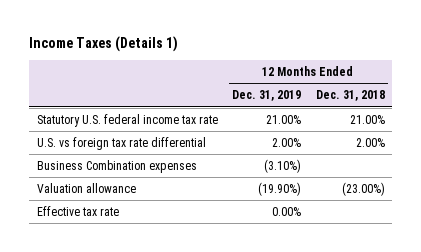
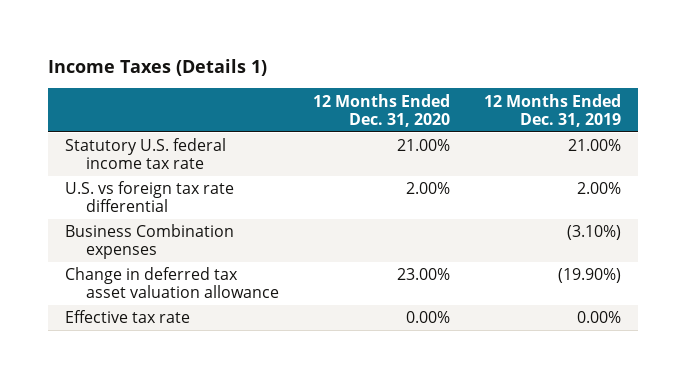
[315,90,385,102] Dec. 31, 2018 -> none
none -> [313,93,451,127] 12 Months Ended Dec. 31, 2020
[36,182,136,193] Valuation allowance -> [65,267,280,299] Change in deferred tax asset valuation allowance

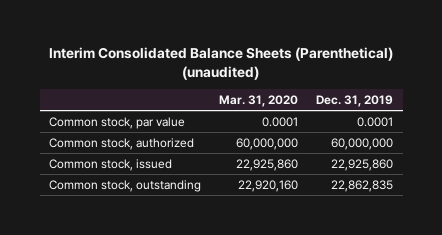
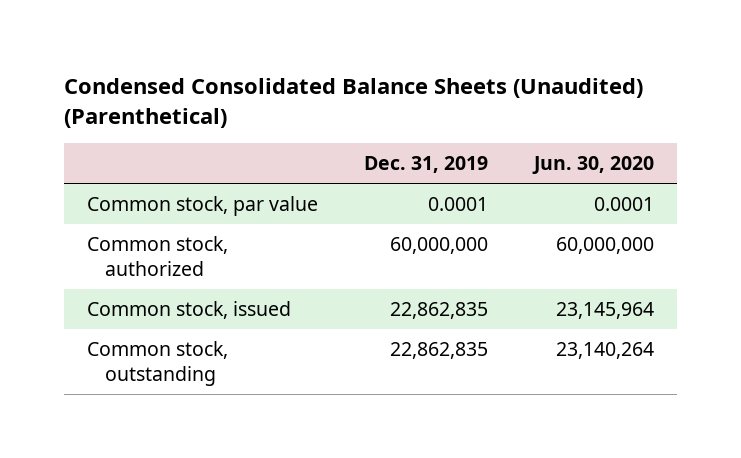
[49,47,394,81] Interim Consolidated Balance Sheets (Parenthetical) (unaudited) -> [63,77,643,128] Condensed Consolidated Balance Sheets (Unaudited) (Parenthetical)
[219,94,299,107] Mar. 31, 2020 -> none
none -> [531,156,654,175] Jun. 30, 2020
[331,158,394,171] 22,925,860 -> [389,302,488,320] 22,862,835

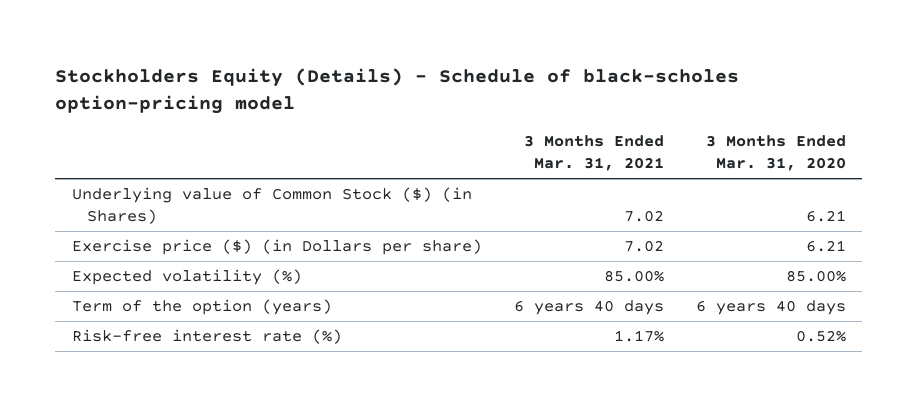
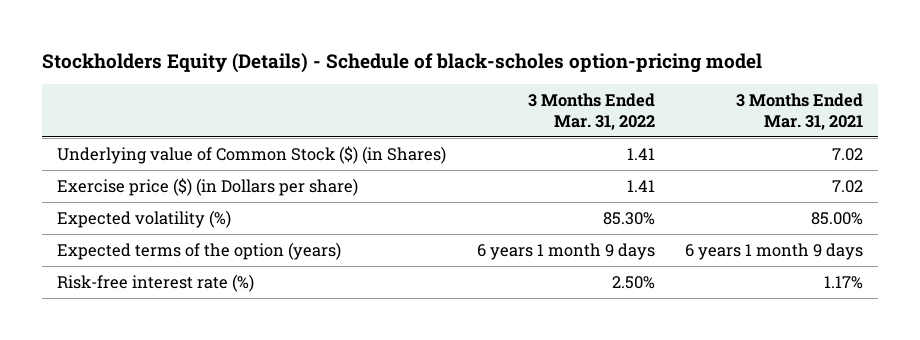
[705,135,846,172] 3 Months Ended Mar. 31, 2020 -> none
none -> [527,93,655,130] 3 Months Ended Mar. 31, 2022
[71,299,332,316] Term of the option (years) -> [57,241,342,260] Expected terms of the option (years)
[513,300,664,316] 6 years 40 days -> [685,242,864,260] 6 years 1 month 9 days

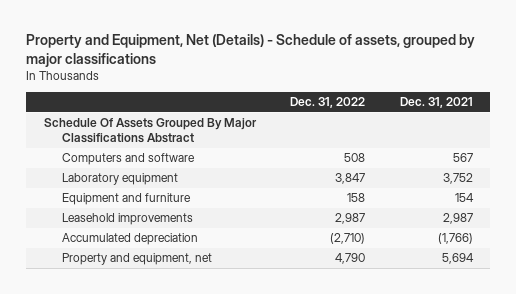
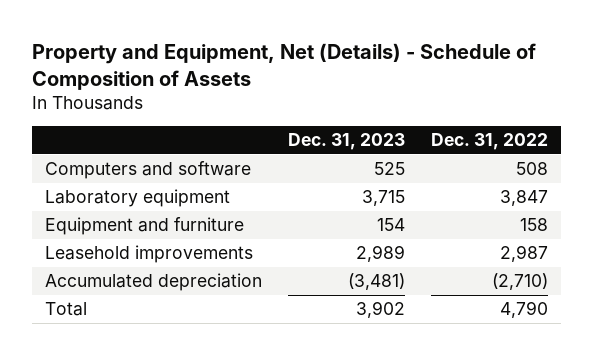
[26,33,476,67] Property and Equipment, Net (Details) - Schedule of assets, grouped by major classifications -> [31,42,536,90] Property and Equipment, Net (Details) - Schedule of Composition of Assets
[399,97,473,109] Dec. 31, 2021 -> none
none -> [287,133,405,151] Dec. 31, 2023
[43,118,257,144] Schedule Of Assets Grouped By Major Classifications Abstract -> none
[61,253,212,266] Property and equipment, net -> [44,302,87,317] Total

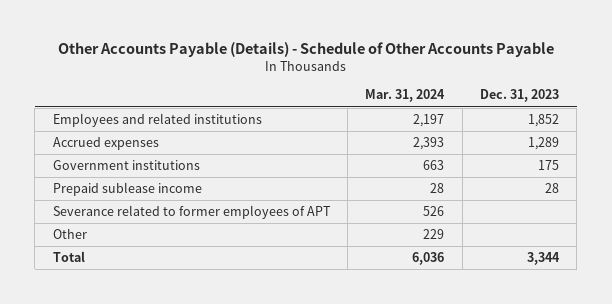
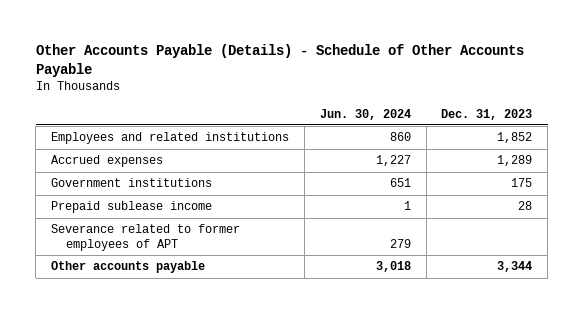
[365,89,446,103] Mar. 31, 2024 -> none
none -> [319,108,411,120] Jun. 30, 2024
[52,229,87,240] Other -> none
[52,251,85,263] Total -> [51,261,206,274] Other accounts payable

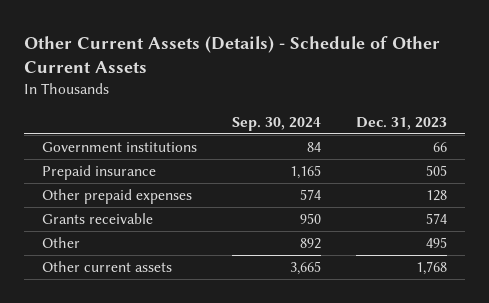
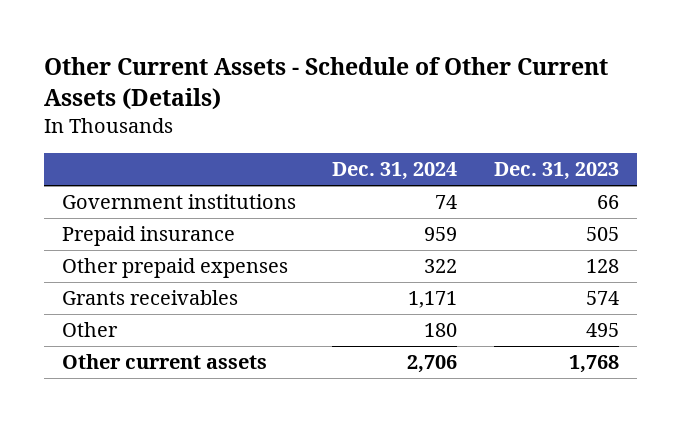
[24,35,441,74] Other Current Assets (Details) - Schedule of Other Current Assets -> [44,56,609,110] Other Current Assets - Schedule of Other Current Assets (Details)
[231,117,321,132] Sep. 30, 2024 -> none
none -> [332,162,458,181] Dec. 31, 2024
[41,212,153,224] Grants receivable -> [62,290,239,306] Grants receivables

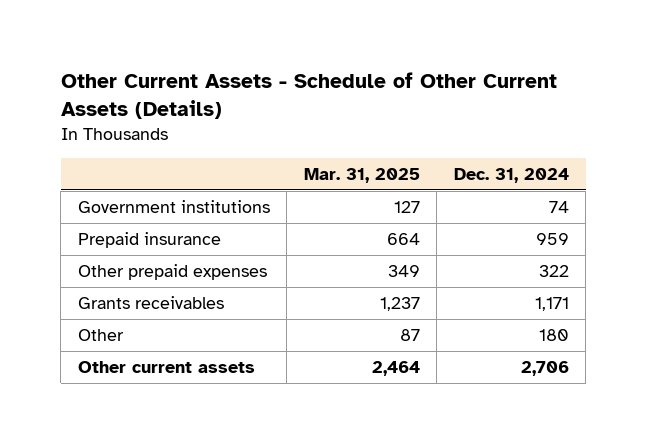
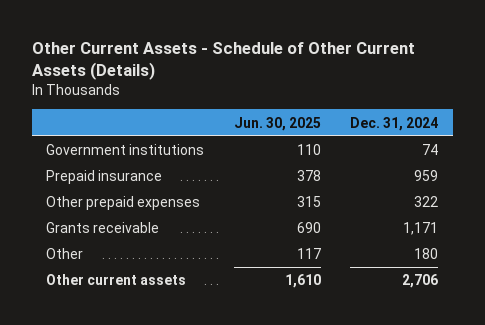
[303,167,420,183] Mar. 31, 2025 -> none
none -> [233,116,321,131] Jun. 30, 2025
[77,296,224,310] Grants receivables -> [46,222,160,234] Grants receivable

